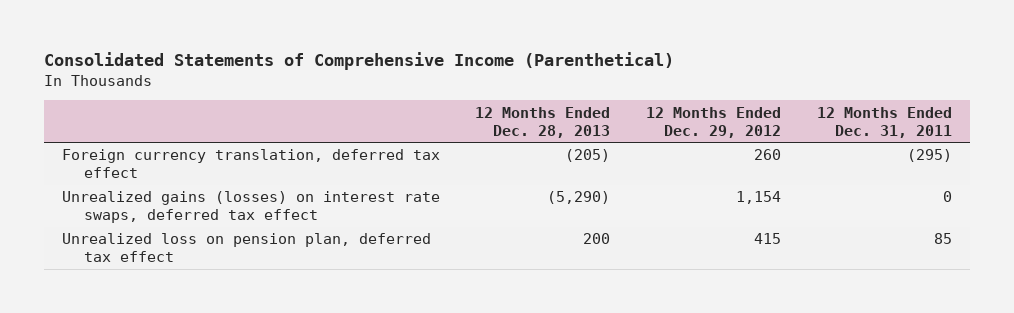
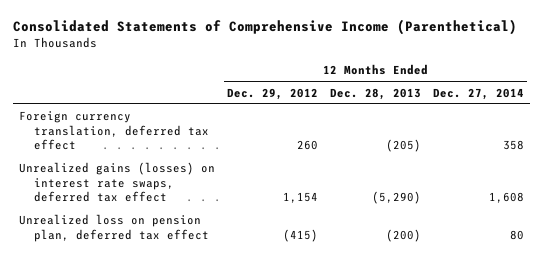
[817,106,953,138] 12 Months Ended Dec. 31, 2011 -> none
none -> [433,87,525,100] Dec. 27, 2014
[583,233,611,245] 200 -> [386,228,422,242] (200)
[754,233,782,245] 415 -> [283,228,319,242] (415)

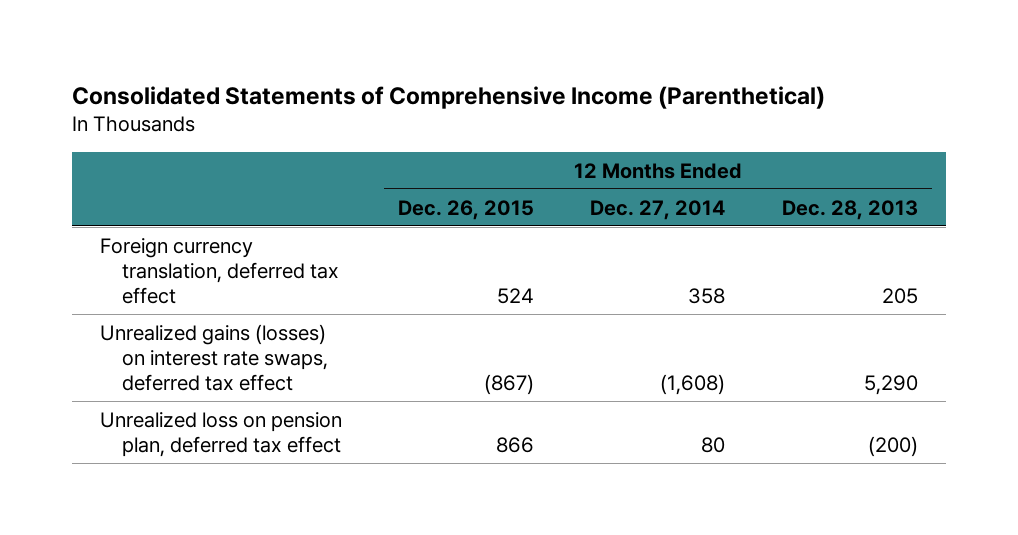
[227,87,319,100] Dec. 29, 2012 -> none
none -> [398,199,535,220] Dec. 26, 2015
[386,139,422,153] (205) -> [881,288,918,305] 205
[372,191,422,205] (5,290) -> [863,375,918,396] 5,290
[489,192,525,204] 1,608 -> [660,374,726,396] (1,608)

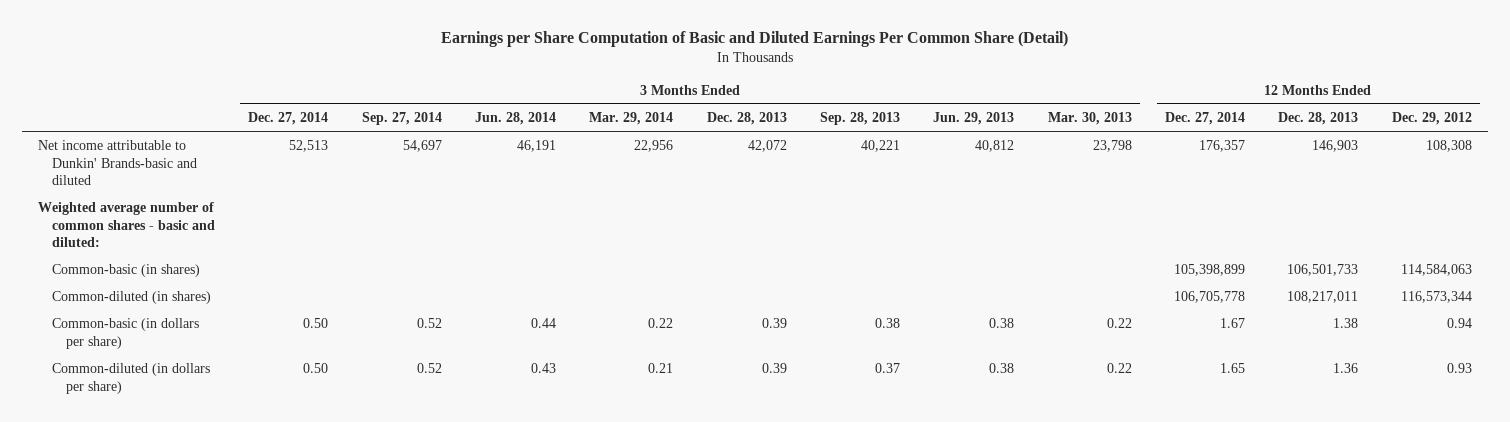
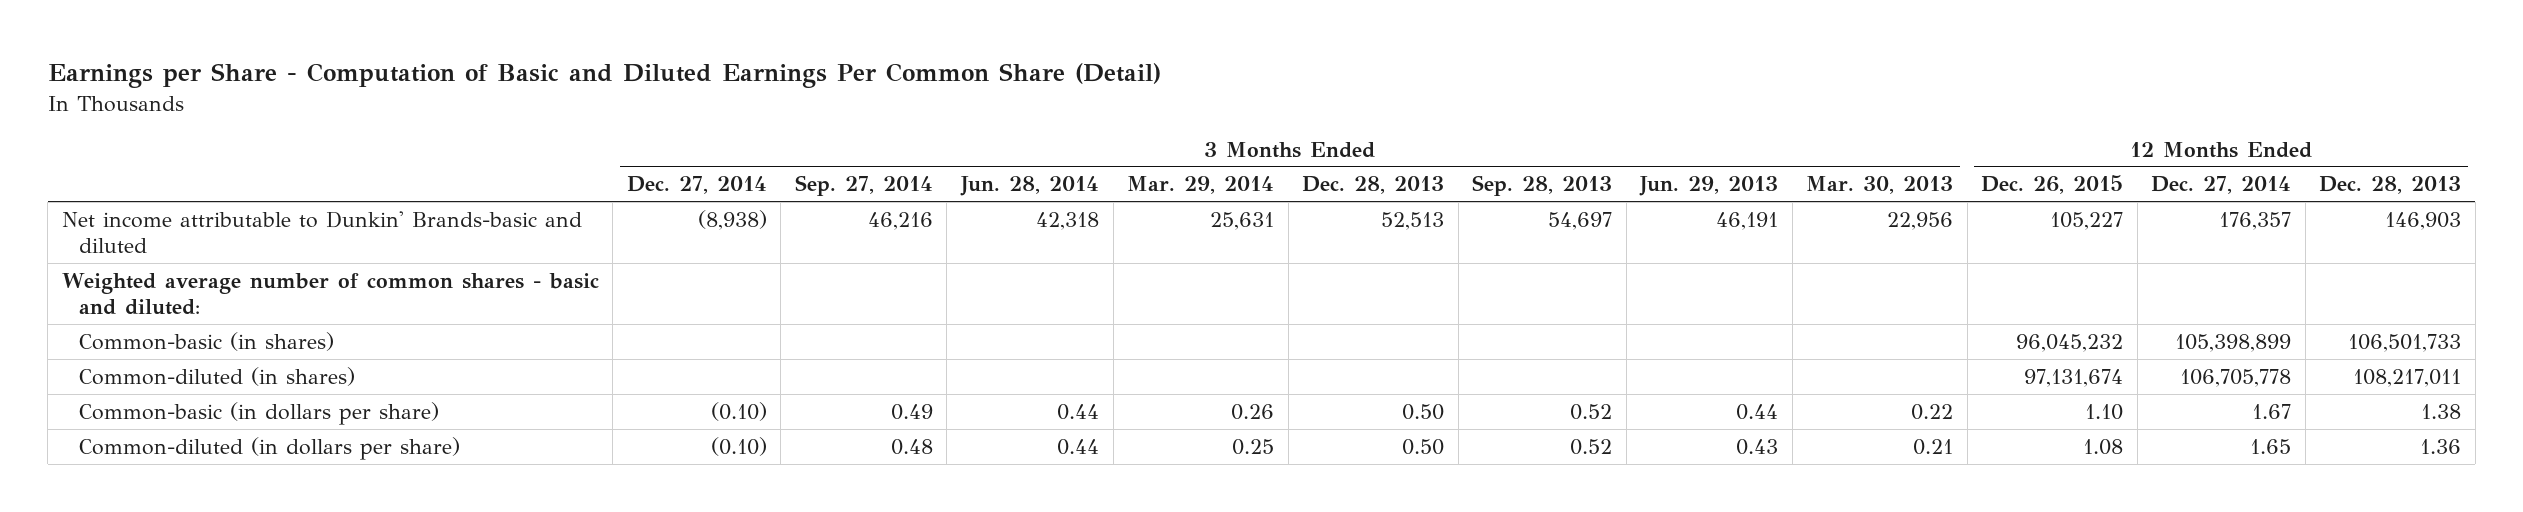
[440,31,1068,48] Earnings per Share Computation of Basic and Diluted Earnings Per Common Share (Detail) -> [47,63,1161,89] Earnings per Share - Computation of Basic and Diluted Earnings Per Common Share (Detail)
[1391,111,1472,125] Dec. 29, 2012 -> none
none -> [1981,175,2124,195] Dec. 26, 2015
[289,140,329,153] 52,513 -> [697,209,767,230] (8,938)
[402,140,442,153] 54,697 -> [867,211,933,230] 46,216
[516,140,556,153] 46,191 -> [1036,211,1100,230] 42,318
[634,140,674,153] 22,956 -> [1210,211,1275,230] 25,631
[747,140,787,153] 42,072 -> [1381,211,1445,230] 52,513
[860,140,900,153] 40,221 -> [1548,211,1613,230] 54,697
[975,140,1015,153] 40,812 -> [1716,211,1779,230] 46,191
[1092,140,1132,153] 23,798 -> [1887,211,1954,230] 22,956
[303,318,329,329] 0.50 -> [710,401,767,421] (0.10)
[416,318,442,329] 0.52 -> [890,403,933,420] 0.49
[648,318,674,329] 0.22 -> [1231,403,1275,420] 0.26
[761,318,787,329] 0.39 -> [1402,403,1445,420] 0.50
[874,318,900,329] 0.38 -> [1570,403,1613,420] 0.52
[989,318,1015,329] 0.38 -> [1736,403,1779,420] 0.44
[303,363,329,374] 0.50 -> [710,436,767,456] (0.10)
[416,363,442,374] 0.52 -> [890,438,933,455] 0.48
[530,363,556,374] 0.43 -> [1057,438,1100,455] 0.44
[648,363,674,374] 0.21 -> [1232,438,1275,455] 0.25
[761,363,787,374] 0.39 -> [1402,438,1445,455] 0.50
[874,363,900,374] 0.37 -> [1570,438,1613,455] 0.52
[989,363,1015,374] 0.38 -> [1736,438,1779,455] 0.43
[1106,363,1132,374] 0.22 -> [1913,438,1954,455] 0.21

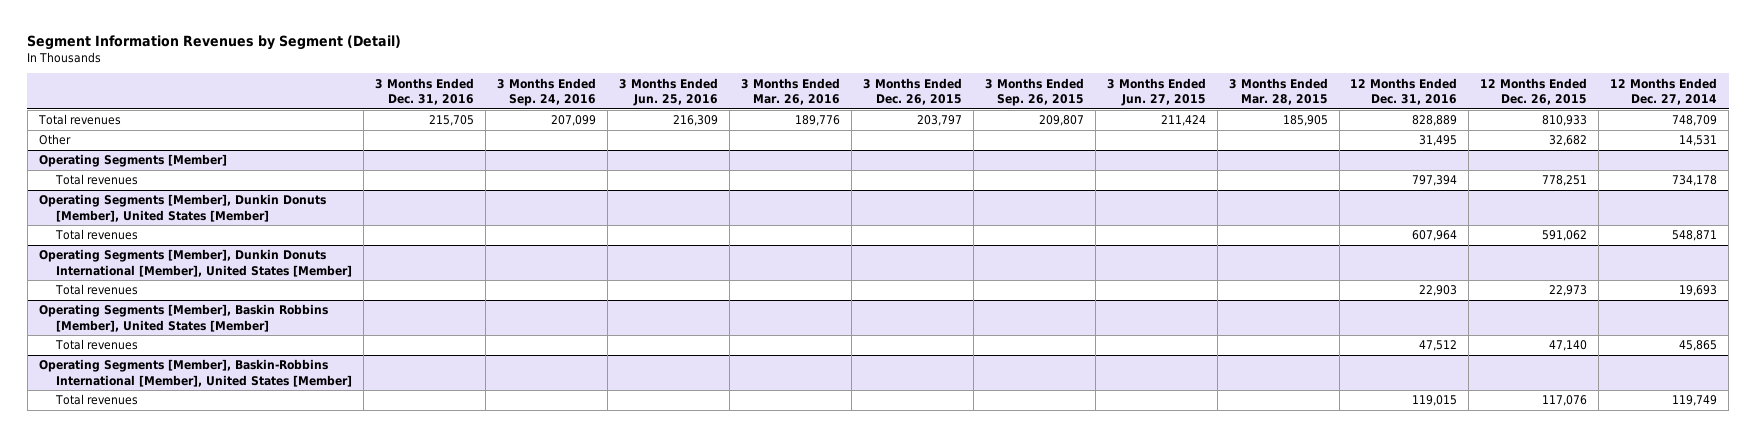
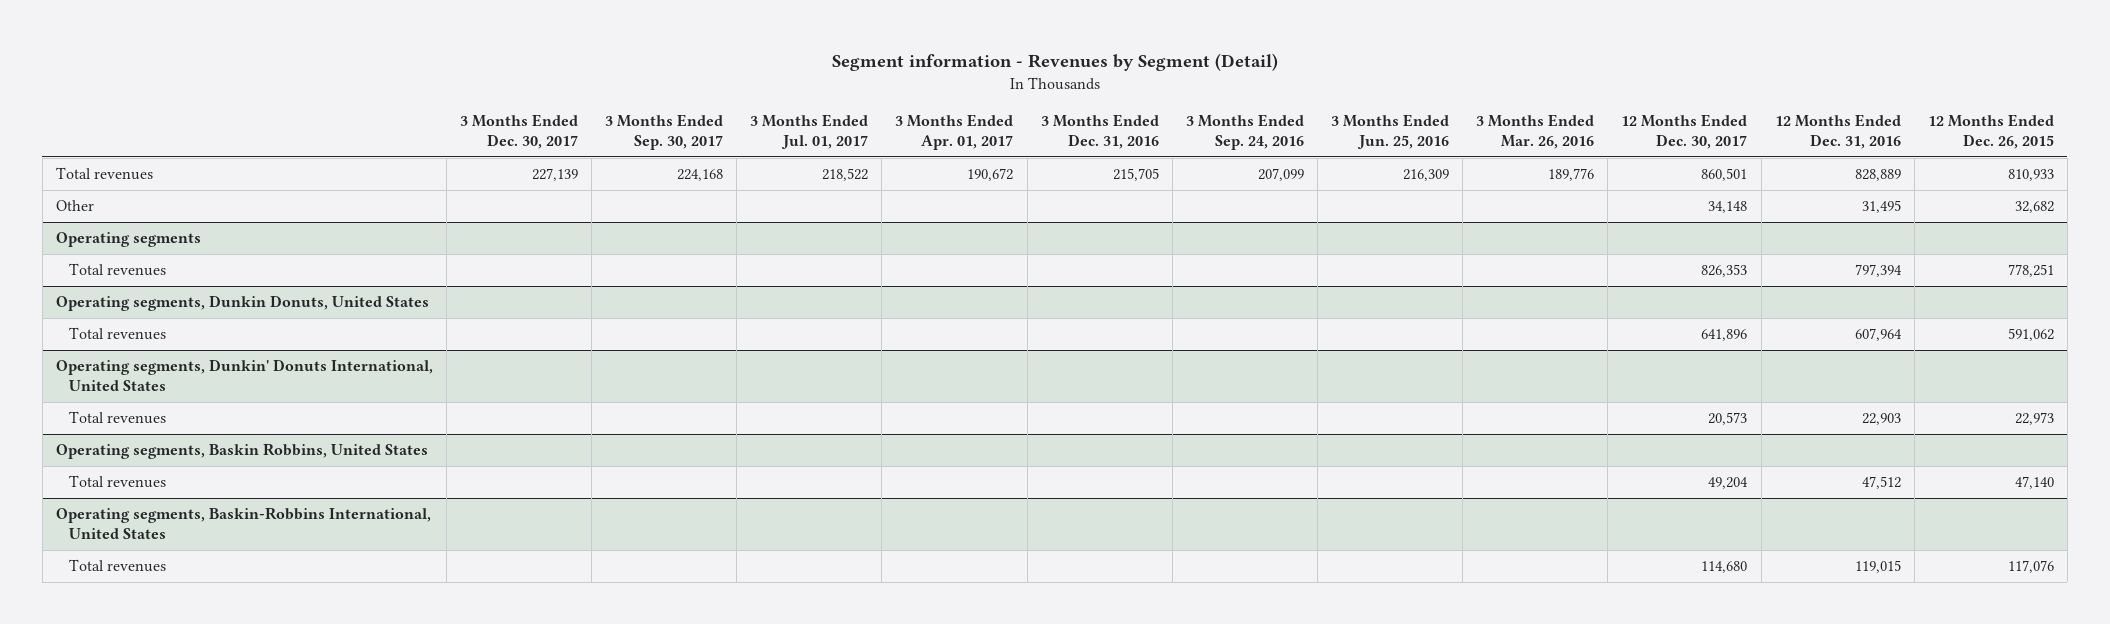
[27,34,402,50] Segment Information Revenues by Segment (Detail) -> [831,53,1278,72] Segment information - Revenues by Segment (Detail)
[862,77,962,105] 3 Months Ended Dec. 26, 2015 -> none
[984,77,1084,106] 3 Months Ended Sep. 26, 2015 -> none
[1106,77,1206,106] 3 Months Ended Jun. 27, 2015 -> none
[1228,77,1328,105] 3 Months Ended Mar. 28, 2015 -> none
[1610,77,1718,105] 12 Months Ended Dec. 27, 2014 -> none
none -> [459,114,578,150] 3 Months Ended Dec. 30, 2017
none -> [605,114,724,151] 3 Months Ended Sep. 30, 2017
none -> [750,114,869,150] 3 Months Ended Jul. 01, 2017
none -> [895,114,1014,151] 3 Months Ended Apr. 01, 2017
none -> [1621,114,1748,150] 12 Months Ended Dec. 30, 2017
[38,154,227,168] Operating Segments [Member] -> [55,232,201,248] Operating segments
[38,194,326,222] Operating Segments [Member], Dunkin Donuts [Member], United States [Member] -> [55,295,429,312] Operating segments, Dunkin Donuts, United States
[38,249,353,277] Operating Segments [Member], Dunkin Donuts International [Member], United States [Member] -> [55,359,433,392] Operating segments, Dunkin' Donuts International, United States
[38,304,328,332] Operating Segments [Member], Baskin Robbins [Member], United States [Member] -> [55,443,428,460] Operating segments, Baskin Robbins, United States
[38,359,353,387] Operating Segments [Member], Baskin-Robbins International [Member], United States [Member] -> [55,507,431,540] Operating segments, Baskin-Robbins International, United States

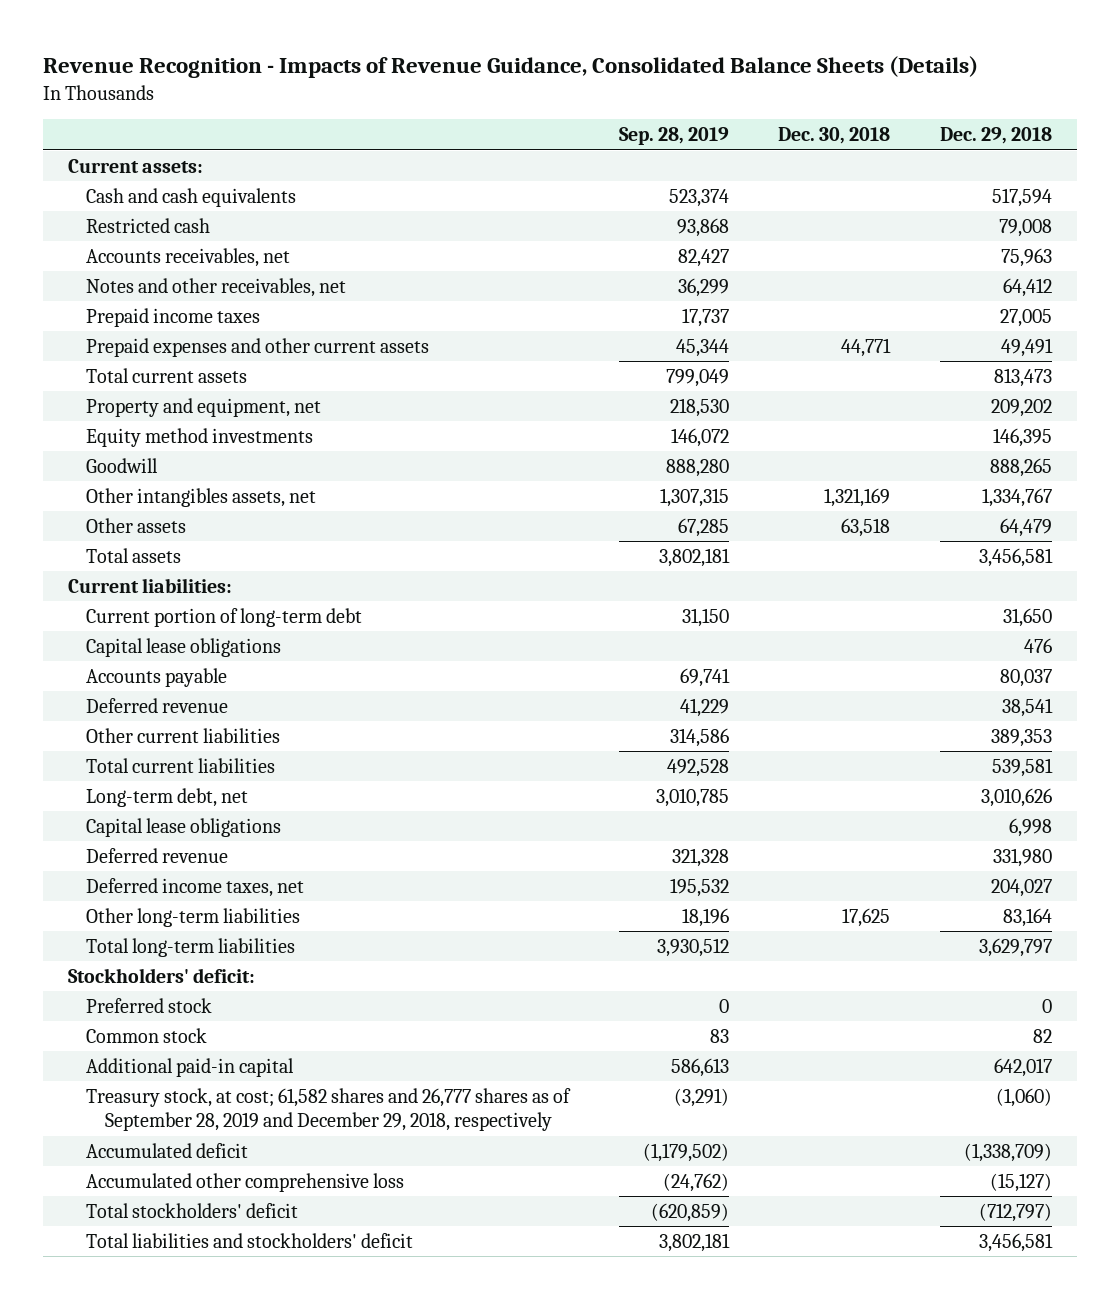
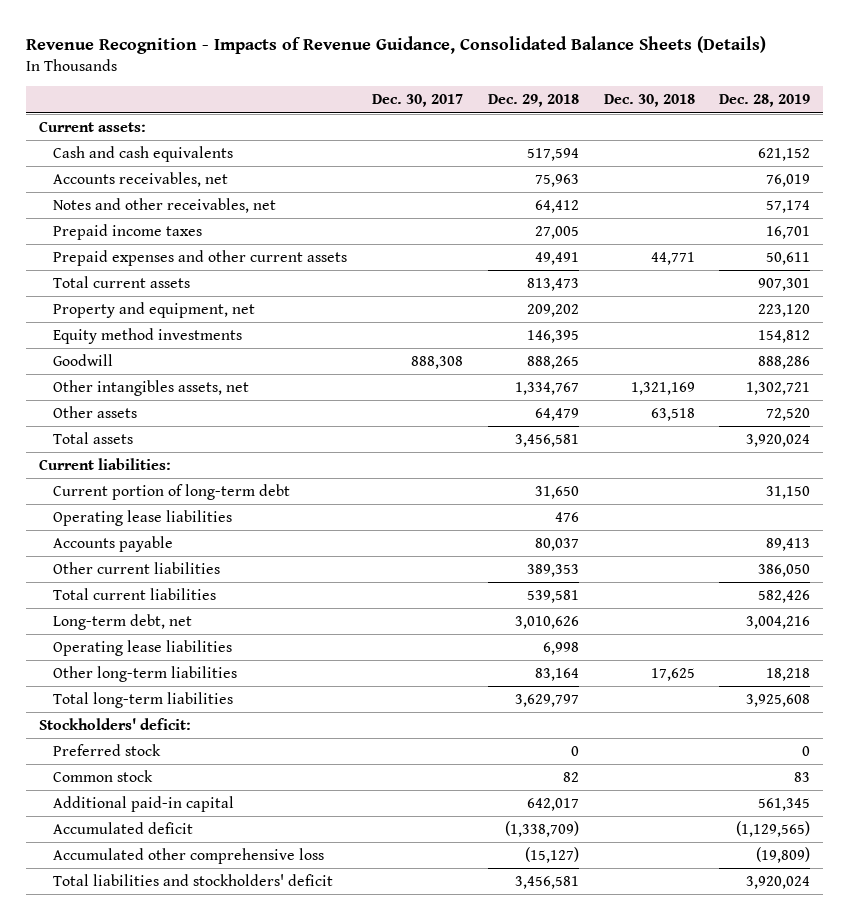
[618,126,729,145] Sep. 28, 2019 -> none
none -> [372,94,464,108] Dec. 30, 2017
none -> [719,94,811,108] Dec. 28, 2019
[86,217,211,233] Restricted cash -> none
[86,637,282,657] Capital lease obligations -> [53,509,233,526] Operating lease liabilities
[86,697,229,713] Deferred revenue -> none
[86,847,229,863] Deferred revenue -> none
[86,877,305,897] Deferred income taxes, net -> none
[86,817,282,837] Capital lease obligations -> [53,639,233,656] Operating lease liabilities
[86,1087,572,1132] Treasury stock, at cost; 61,582 shares and 26,777 shares as of September 28, 2019 and December 29, 2018, respectively -> none
[86,1202,299,1218] Total stockholders' deficit -> none

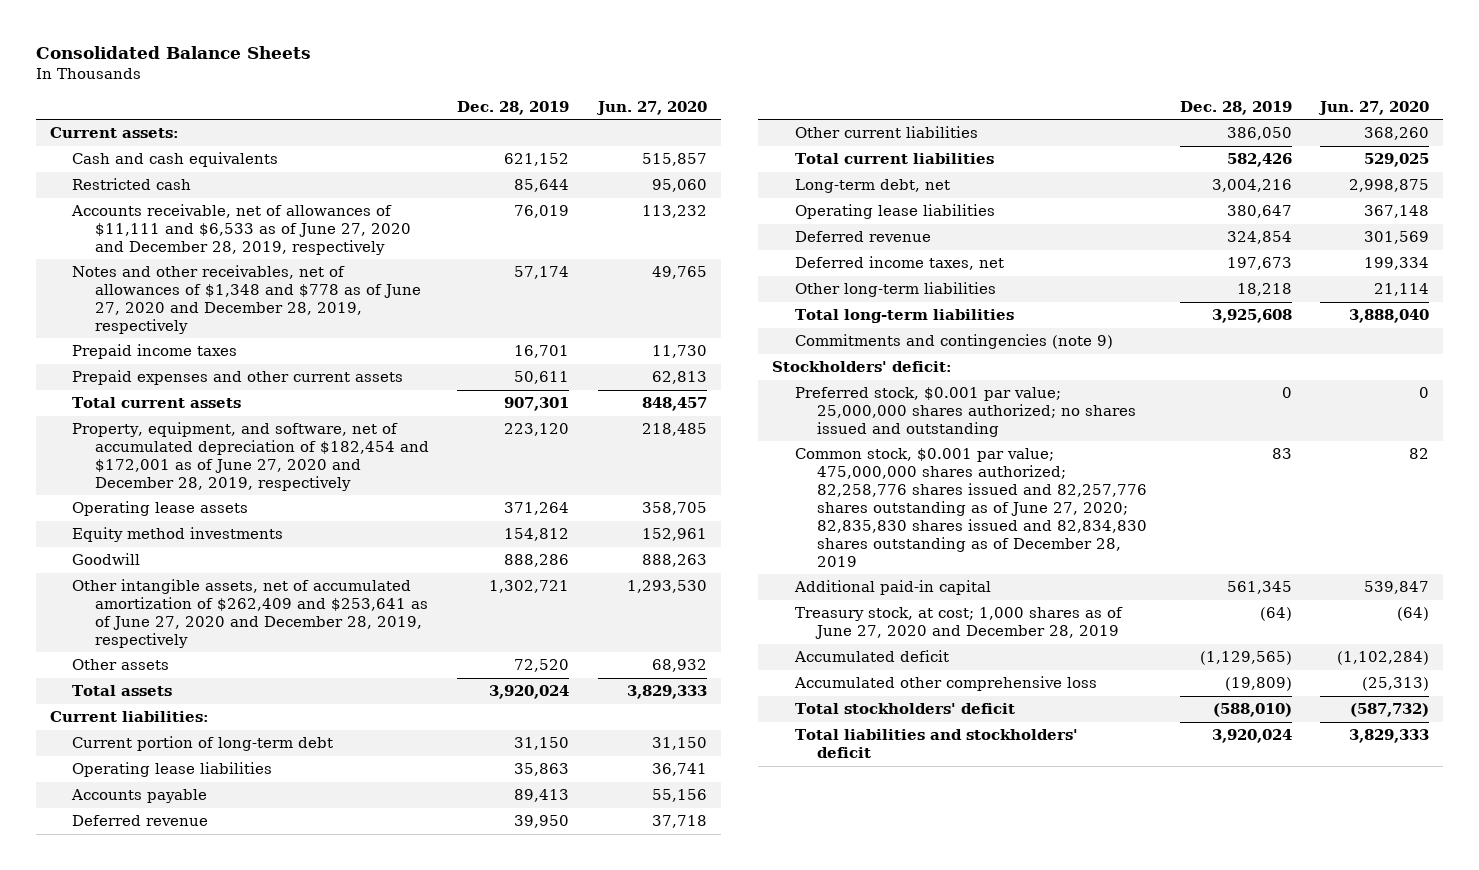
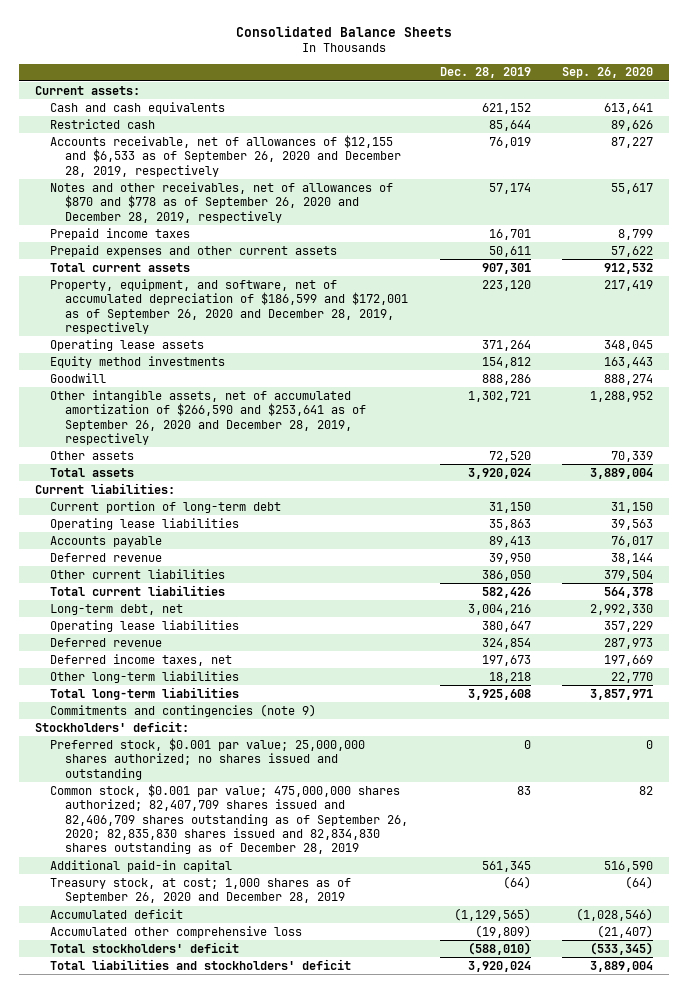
[595,100,707,115] Jun. 27, 2020 -> none
none -> [561,67,653,79] Sep. 26, 2020
[71,204,412,256] Accounts receivable, net of allowances of $11,111 and $6,533 as of June 27, 2020 and December 28, 2019, respectively -> [50,134,402,177] Accounts receivable, net of allowances of $12,155 and $6,533 as of September 26, 2020 and December 28, 2019, respectively
[72,265,422,335] Notes and other receivables, net of allowances of $1,348 and $778 as of June 27, 2020 and December 28, 2019, respectively -> [50,181,394,223] Notes and other receivables, net of allowances of $870 and $778 as of September 26, 2020 and December 28, 2019, respectively
[72,422,430,492] Property, equipment, and software, net of accumulated depreciation of $182,454 and $172,001 as of June 27, 2020 and December 28, 2019, respectively -> [50,278,409,335] Property, equipment, and software, net of accumulated depreciation of $186,599 and $172,001 as of September 26, 2020 and December 28, 2019, respectively
[72,579,429,649] Other intangible assets, net of accumulated amortization of $262,409 and $253,641 as of June 27, 2020 and December 28, 2019, respectively -> [50,389,367,446] Other intangible assets, net of accumulated amortization of $266,590 and $253,641 as of September 26, 2020 and December 28, 2019, respectively
[794,448,1148,567] Common stock, $0.001 par value; 475,000,000 shares authorized; 82,258,776 shares issued and 82,257,776 shares outstanding as of June 27, 2020; 82,835,830 shares issued and 82,834,830 shares outstanding as of December 28, 2019 -> [50,783,409,855] Common stock, $0.001 par value; 475,000,000 shares authorized; 82,407,709 shares issued and 82,406,709 shares outstanding as of September 26, 2020; 82,835,830 shares issued and 82,834,830 shares outstanding as of December 28, 2019
[794,607,1123,640] Treasury stock, at cost; 1,000 shares as of June 27, 2020 and December 28, 2019 -> [50,877,352,904] Treasury stock, at cost; 1,000 shares as of September 26, 2020 and December 28, 2019

